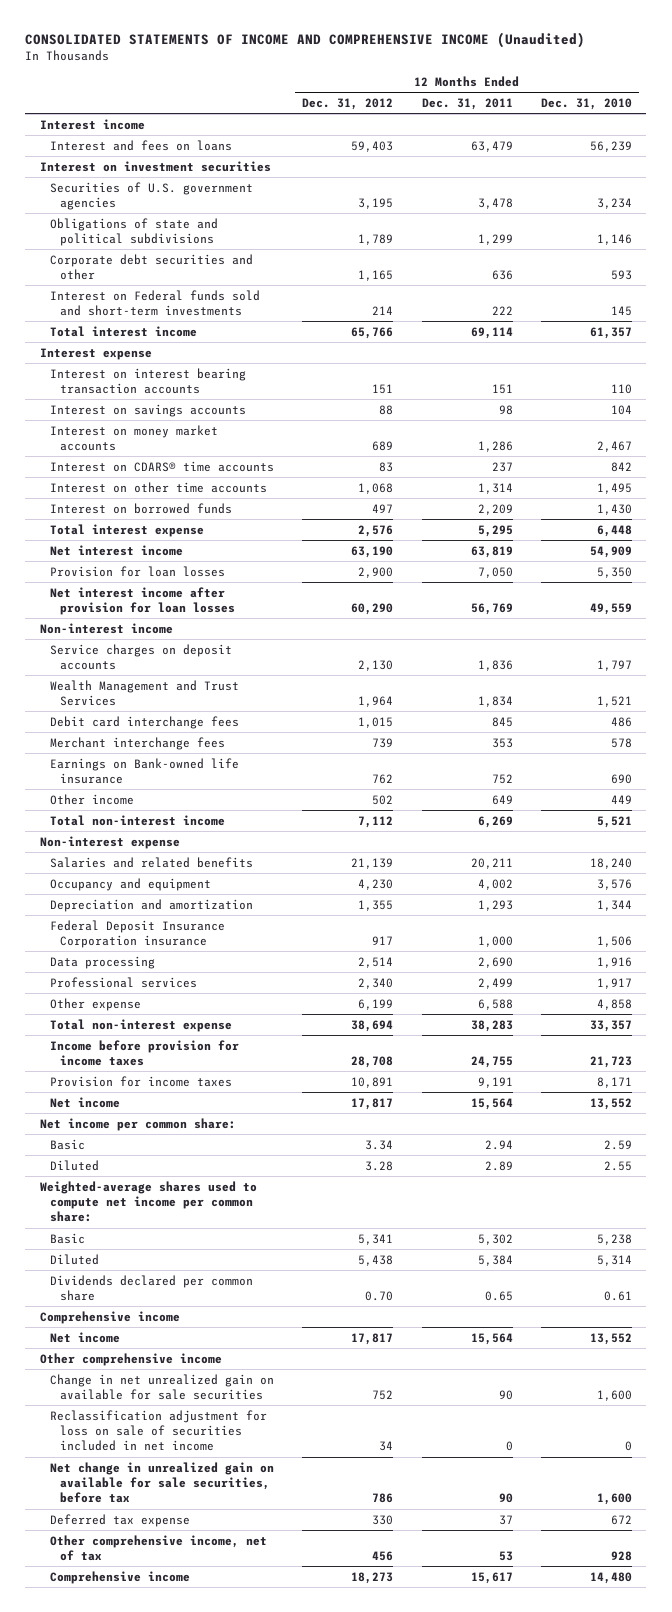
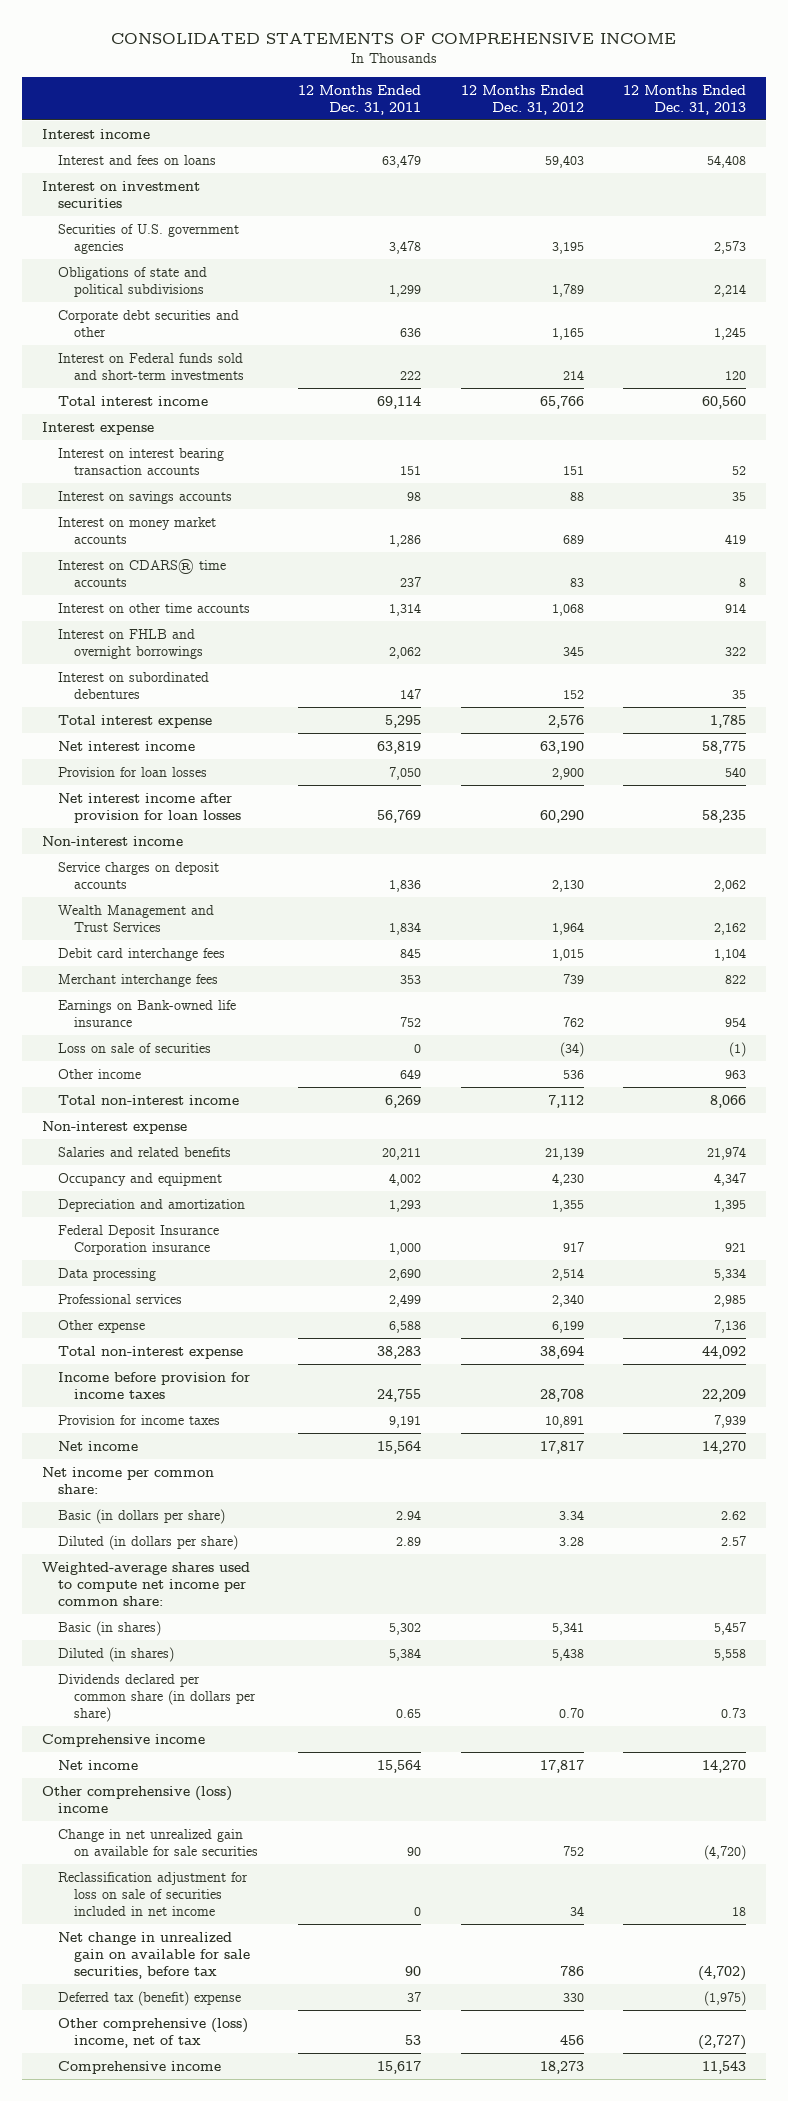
[25,31,586,48] CONSOLIDATED STATEMENTS OF INCOME AND COMPREHENSIVE INCOME (Unaudited) -> [111,32,677,44] CONSOLIDATED STATEMENTS OF COMPREHENSIVE INCOME
[541,98,633,111] Dec. 31, 2010 -> none
none -> [623,84,747,115] 12 Months Ended Dec. 31, 2013
[49,502,232,514] Interest on borrowed funds -> [58,628,204,659] Interest on FHLB and overnight borrowings
[372,503,394,513] 497 -> [562,645,584,656] 345
[477,503,513,515] 2,209 -> [388,646,421,659] 2,062
none -> [58,671,210,699] Interest on subordinated debentures
none -> [58,1042,212,1053] Loss on sale of securities
[372,794,394,805] 502 -> [562,1069,584,1079] 536
[49,1138,85,1150] Basic -> [58,1508,226,1524] Basic (in dollars per share)
[49,1159,99,1171] Diluted -> [58,1534,239,1550] Diluted (in dollars per share)
[49,1232,85,1244] Basic -> [58,1620,162,1636] Basic (in shares)
[49,1253,99,1265] Diluted -> [58,1646,175,1662] Diluted (in shares)
[49,1274,253,1301] Dividends declared per common share -> [58,1673,257,1722] Dividends declared per common share (in dollars per share)
[39,1352,222,1366] Other comprehensive income -> [42,1785,233,1813] Other comprehensive (loss) income
[49,1513,190,1527] Deferred tax expense -> [58,1990,242,2006] Deferred tax (benefit) expense
[49,1534,267,1561] Other comprehensive income, net of tax -> [58,2017,249,2048] Other comprehensive (loss) income, net of tax

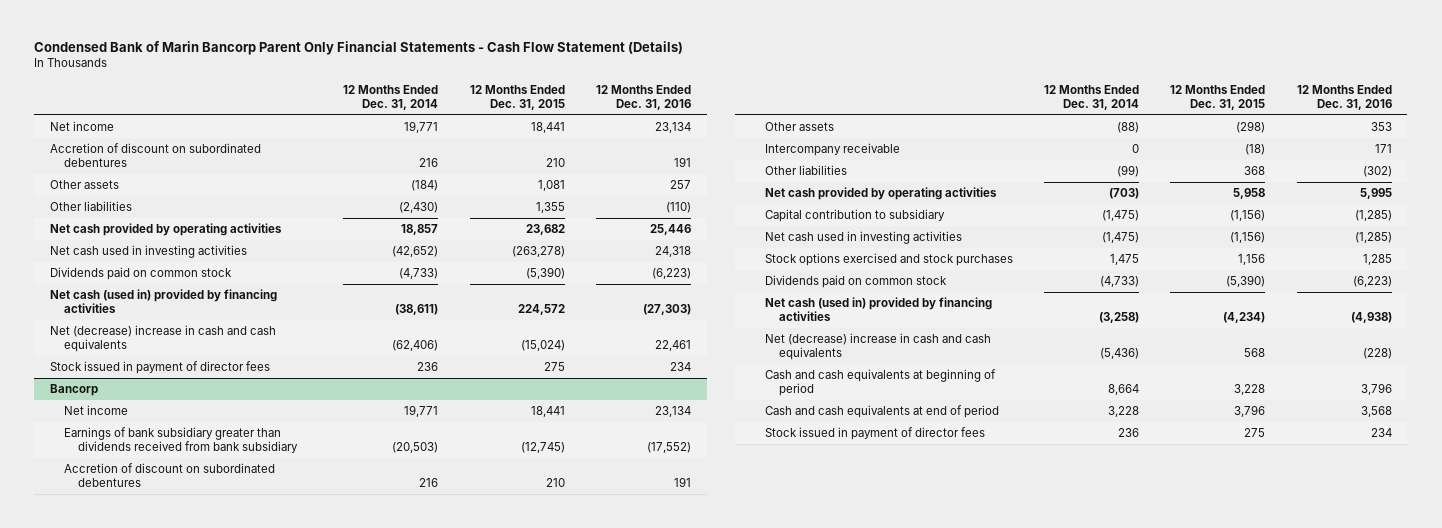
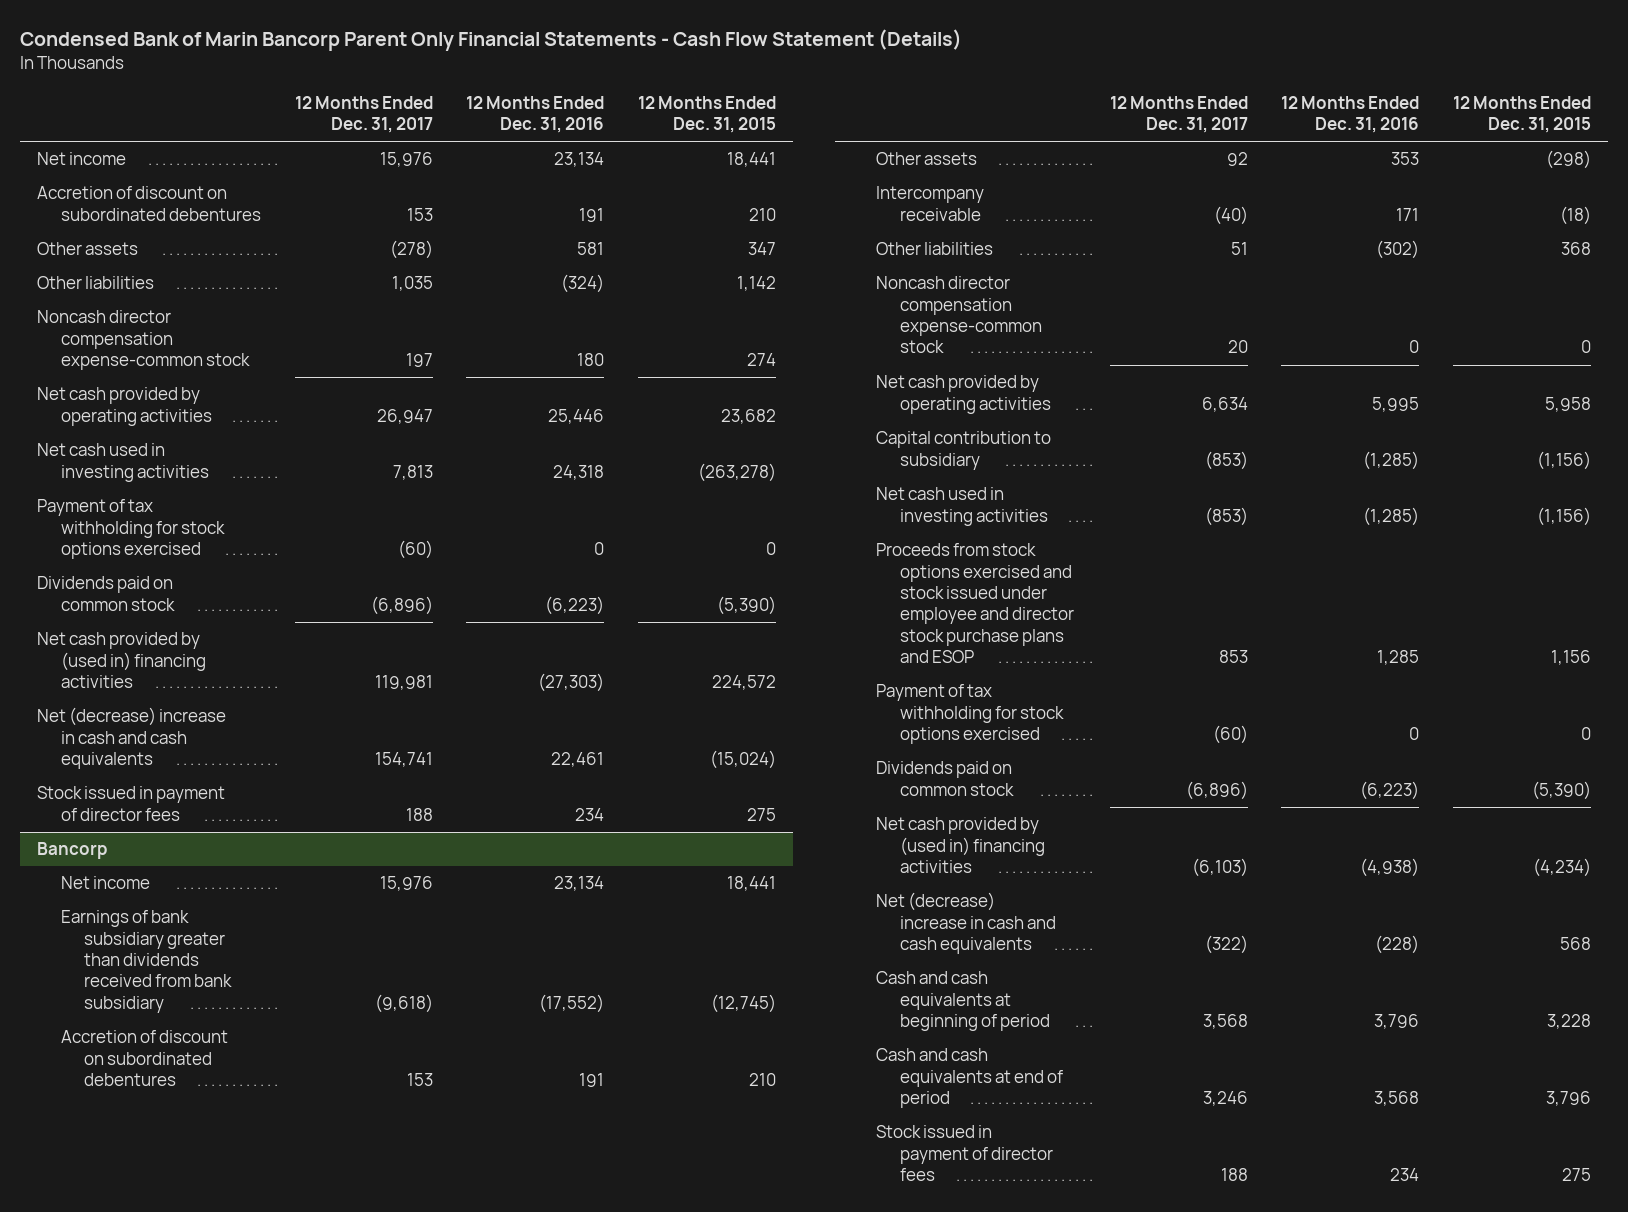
[343,85,439,110] 12 Months Ended Dec. 31, 2014 -> none
none -> [294,95,433,134] 12 Months Ended Dec. 31, 2017
[537,180,565,192] 1,081 -> [748,242,777,256] 347
[670,180,692,190] 257 -> [577,242,605,256] 581
[535,202,565,214] 1,355 -> [737,276,777,292] 1,142
[666,202,692,214] (110) -> [561,274,605,294] (324)
none -> [36,310,250,371] Noncash director compensation expense-common stock
none -> [36,499,225,560] Payment of tax withholding for stock options exercised
[50,289,278,314] Net cash (used in) provided by financing activities -> [36,632,206,689] Net cash provided by (used in) financing activities
none -> [875,276,1042,354] Noncash director compensation expense-common stock
[764,253,1013,267] Stock options exercised and stock purchases -> [875,543,1074,664] Proceeds from stock options exercised and stock issued under employee and director stock purchase plans and ESOP
none -> [875,684,1064,745] Payment of tax withholding for stock options exercised
[764,297,992,322] Net cash (used in) provided by financing activities -> [875,817,1045,874] Net cash provided by (used in) financing activities

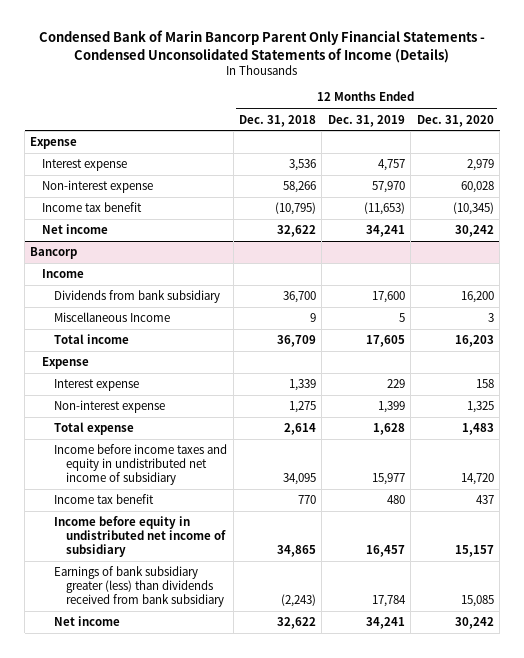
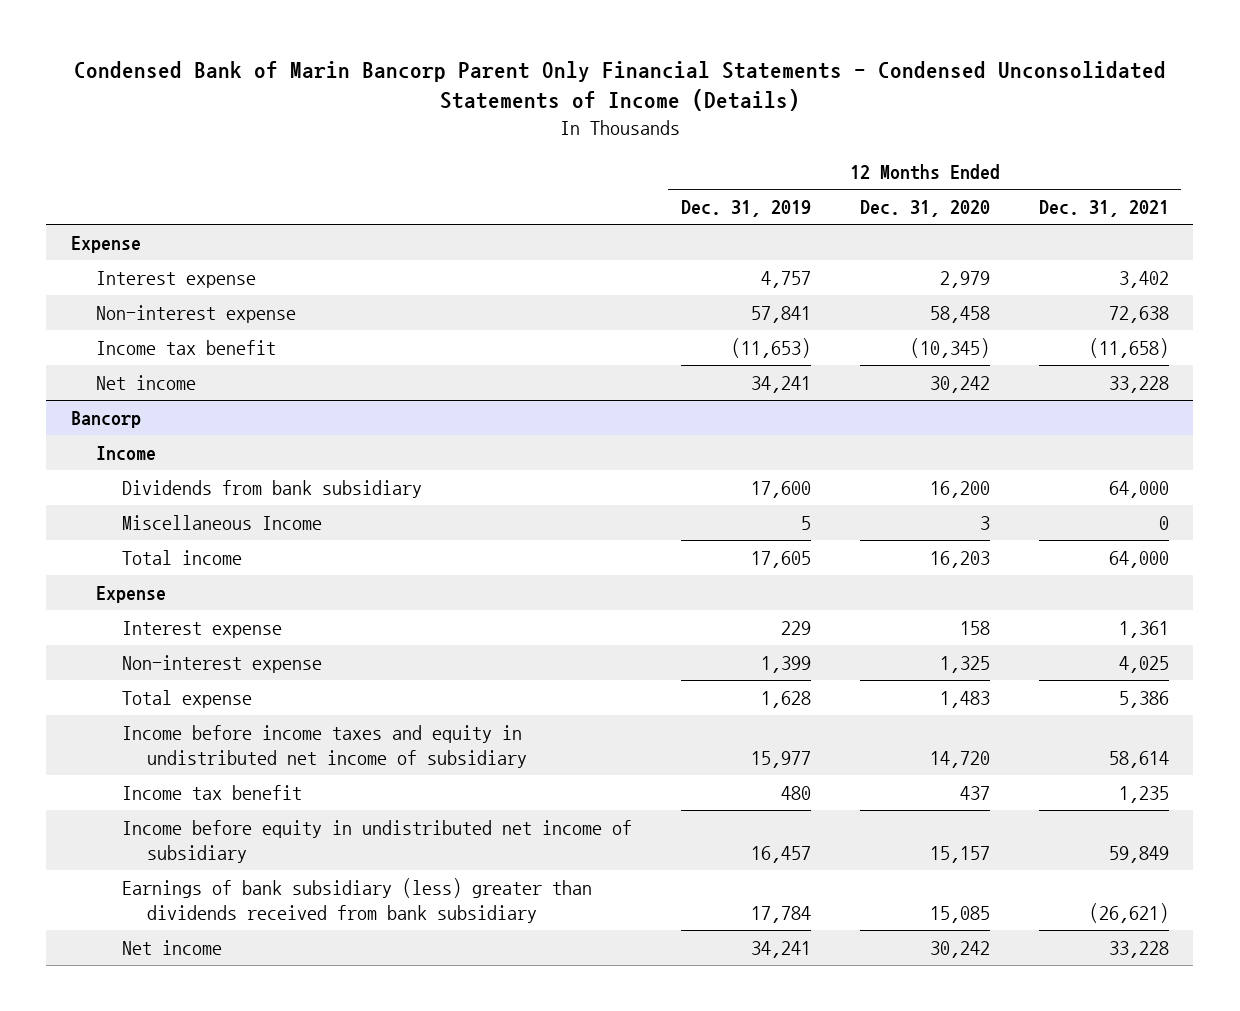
[238,114,316,127] Dec. 31, 2018 -> none
none -> [1038,199,1169,217] Dec. 31, 2021
[371,181,405,194] 57,970 -> [750,305,811,323] 57,841
[460,181,494,194] 60,028 -> [929,305,990,323] 58,458
[54,566,224,607] Earnings of bank subsidiary greater (less) than dividends received from bank subsidiary -> [121,877,592,923] Earnings of bank subsidiary (less) greater than dividends received from bank subsidiary

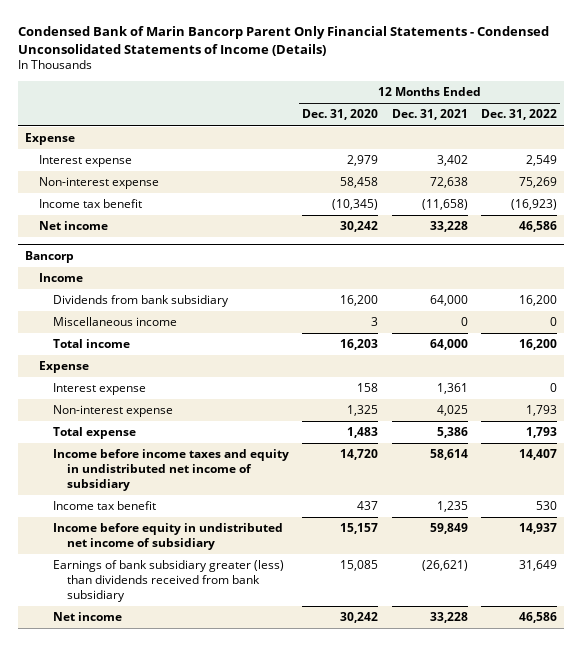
[680,199,811,217] Dec. 31, 2019 -> none
none -> [481,109,558,121] Dec. 31, 2022
[121,514,322,530] Miscellaneous Income -> [52,317,177,327] Miscellaneous income
[121,877,592,923] Earnings of bank subsidiary (less) greater than dividends received from bank subsidiary -> [52,560,284,602] Earnings of bank subsidiary greater (less) than dividends received from bank subsidiary

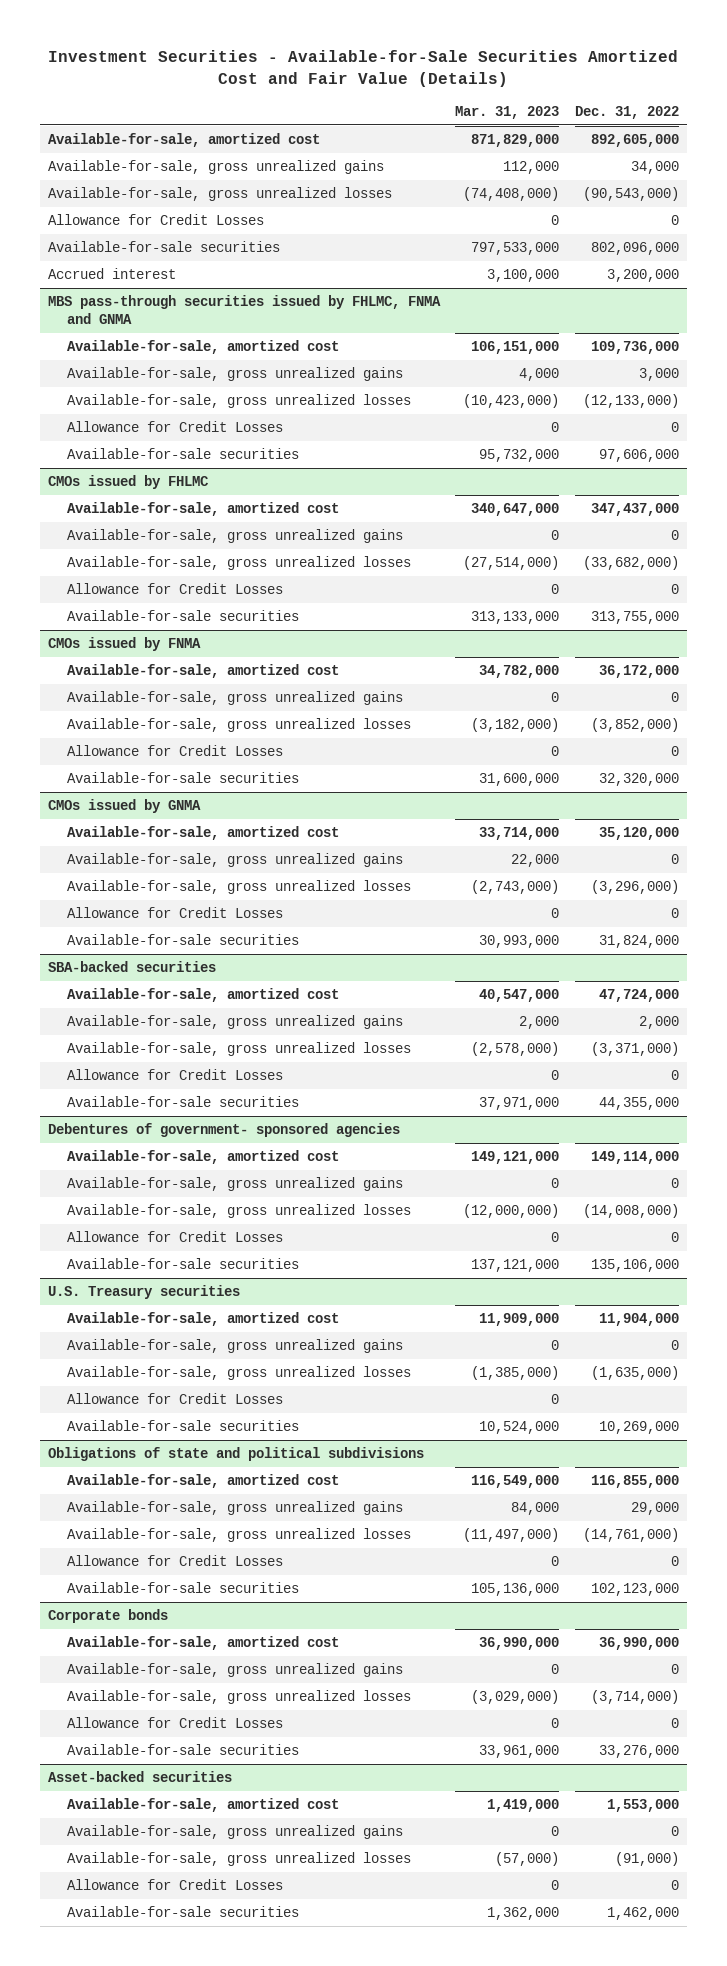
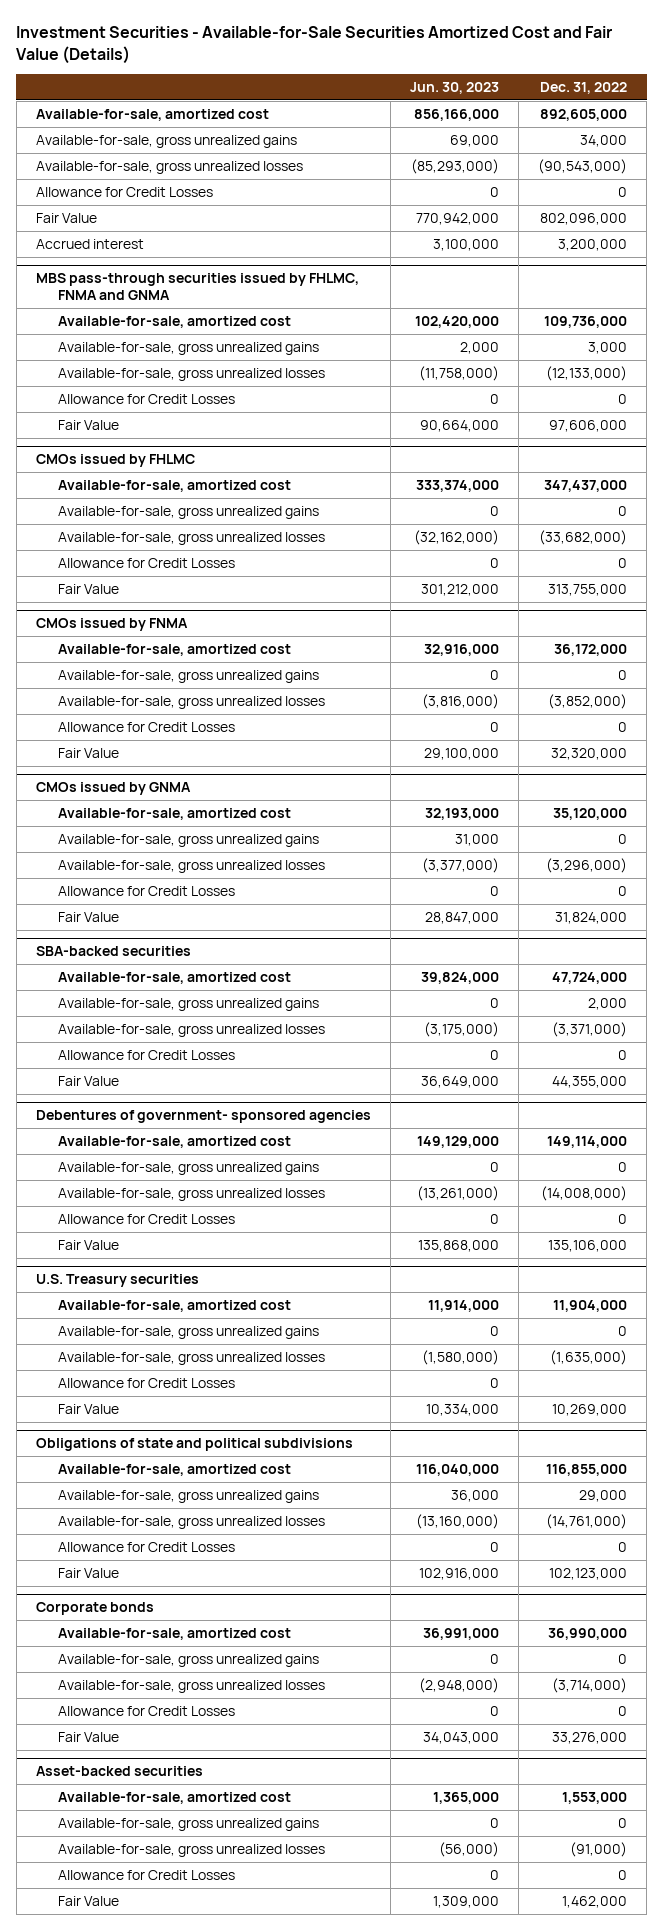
[455,105,560,119] Mar. 31, 2023 -> none
none -> [410,82,500,95] Jun. 30, 2023
[47,241,280,253] Available-for-sale securities -> [35,212,97,223] Fair Value
[66,448,299,460] Available-for-sale securities -> [57,419,119,430] Fair Value
[66,610,299,622] Available-for-sale securities -> [57,583,119,594] Fair Value
[66,772,299,784] Available-for-sale securities -> [57,747,119,758] Fair Value
[66,934,299,946] Available-for-sale securities -> [57,911,119,922] Fair Value
[66,1096,299,1108] Available-for-sale securities -> [57,1075,119,1086] Fair Value
[66,1258,299,1270] Available-for-sale securities -> [57,1239,119,1250] Fair Value
[66,1420,299,1432] Available-for-sale securities -> [57,1403,119,1414] Fair Value
[66,1582,299,1594] Available-for-sale securities -> [57,1567,119,1578] Fair Value
[66,1744,299,1756] Available-for-sale securities -> [57,1731,119,1742] Fair Value
[66,1906,299,1918] Available-for-sale securities -> [57,1895,119,1906] Fair Value

